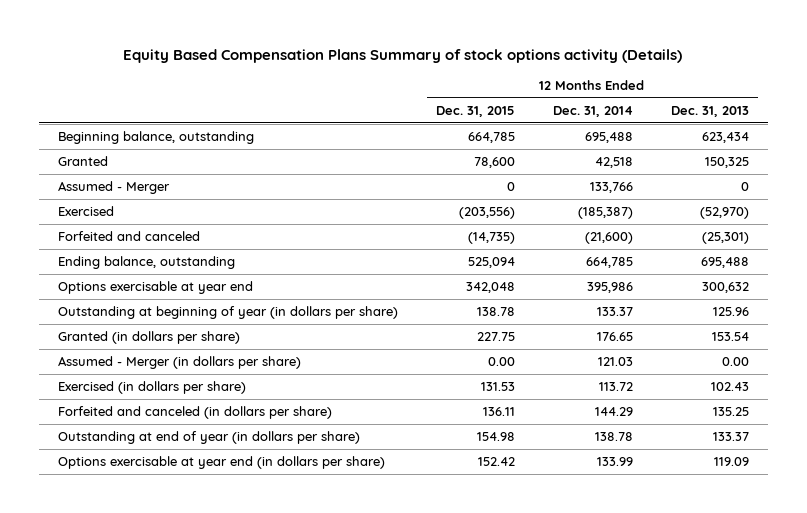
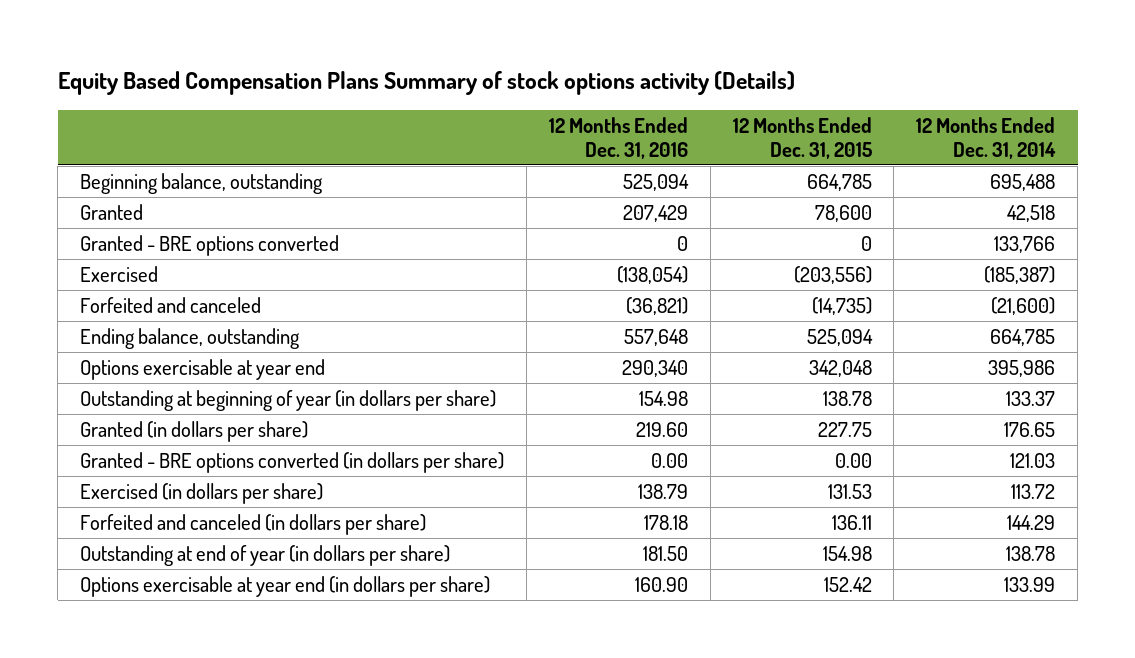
[670,105,749,117] Dec. 31, 2013 -> none
none -> [548,116,688,159] 12 Months Ended Dec. 31, 2016
[58,181,171,195] Assumed - Merger -> [80,234,340,256] Granted - BRE options converted
[58,356,302,370] Assumed - Merger (in dollars per share) -> [80,451,505,473] Granted - BRE options converted (in dollars per share)

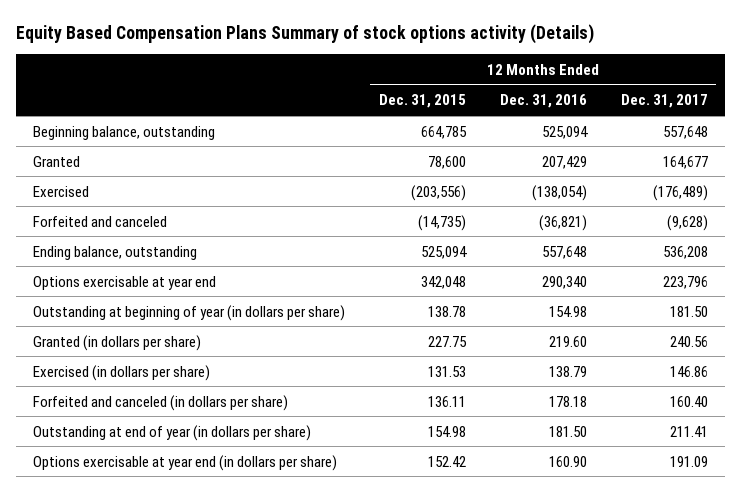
[916,116,1057,159] 12 Months Ended Dec. 31, 2014 -> none
none -> [620,94,708,109] Dec. 31, 2017
[80,234,340,256] Granted - BRE options converted -> none
[80,451,505,473] Granted - BRE options converted (in dollars per share) -> none

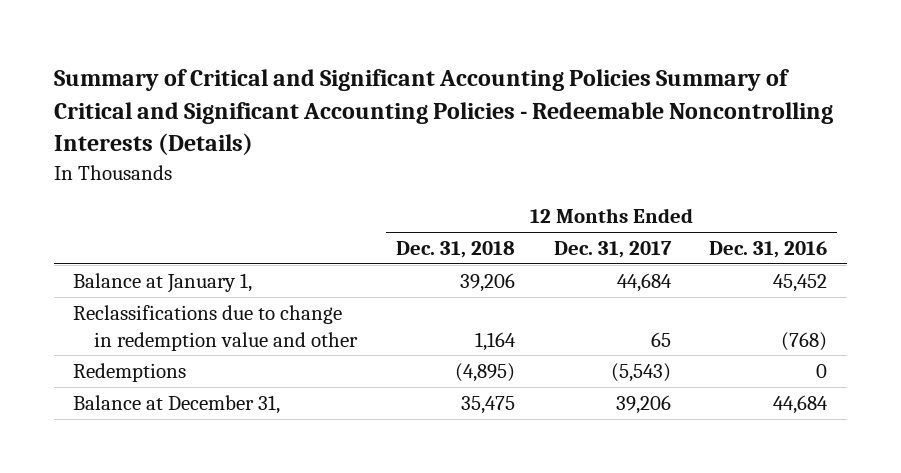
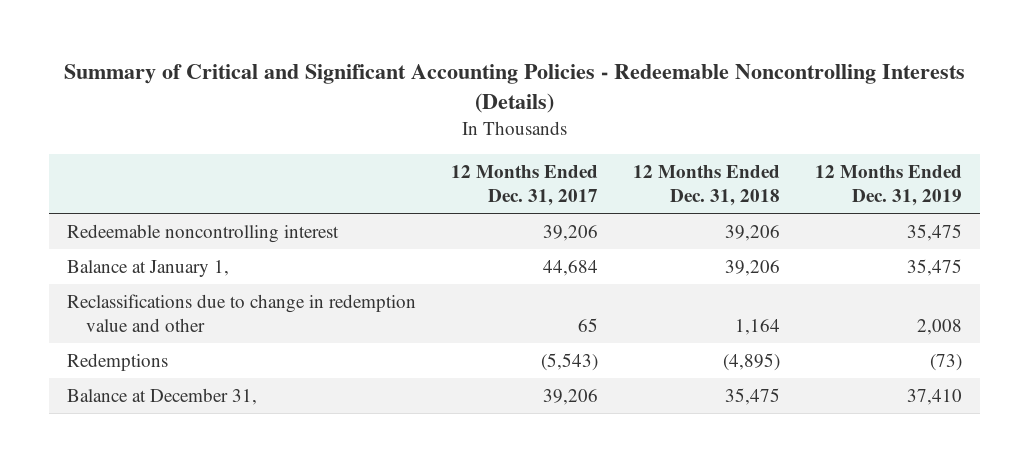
[53,69,833,156] Summary of Critical and Significant Accounting Policies Summary of Critical and Significant Accounting Policies - Redeemable Noncontrolling Interests (Details) -> [63,64,965,113] Summary of Critical and Significant Accounting Policies - Redeemable Noncontrolling Interests (Details)
[709,241,828,259] Dec. 31, 2016 -> none
none -> [815,164,963,207] 12 Months Ended Dec. 31, 2019
none -> [66,223,339,243] Redeemable noncontrolling interest

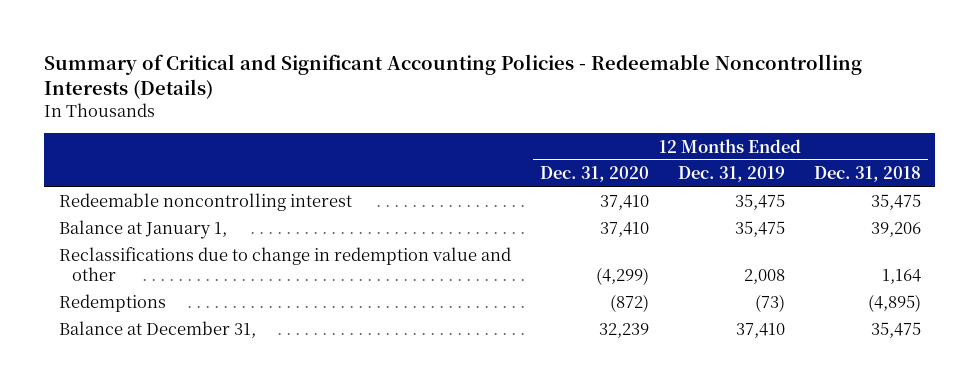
[450,164,598,207] 12 Months Ended Dec. 31, 2017 -> none
none -> [539,166,649,183] Dec. 31, 2020
[725,224,781,241] 39,206 -> [870,194,921,211] 35,475

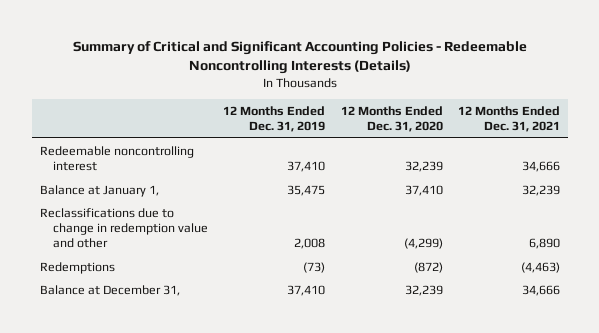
[813,166,921,183] Dec. 31, 2018 -> none
none -> [457,105,560,133] 12 Months Ended Dec. 31, 2021
[599,195,649,211] 37,410 -> [404,161,443,173] 32,239
[734,194,785,211] 35,475 -> [287,161,326,173] 37,410

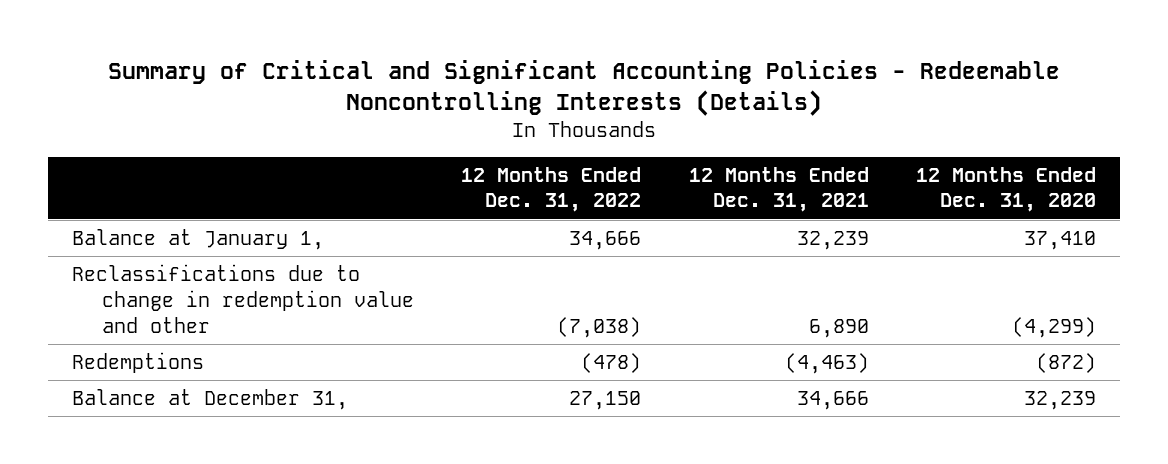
[223,105,326,133] 12 Months Ended Dec. 31, 2019 -> none
none -> [461,166,642,213] 12 Months Ended Dec. 31, 2022
[39,145,194,172] Redeemable noncontrolling interest -> none

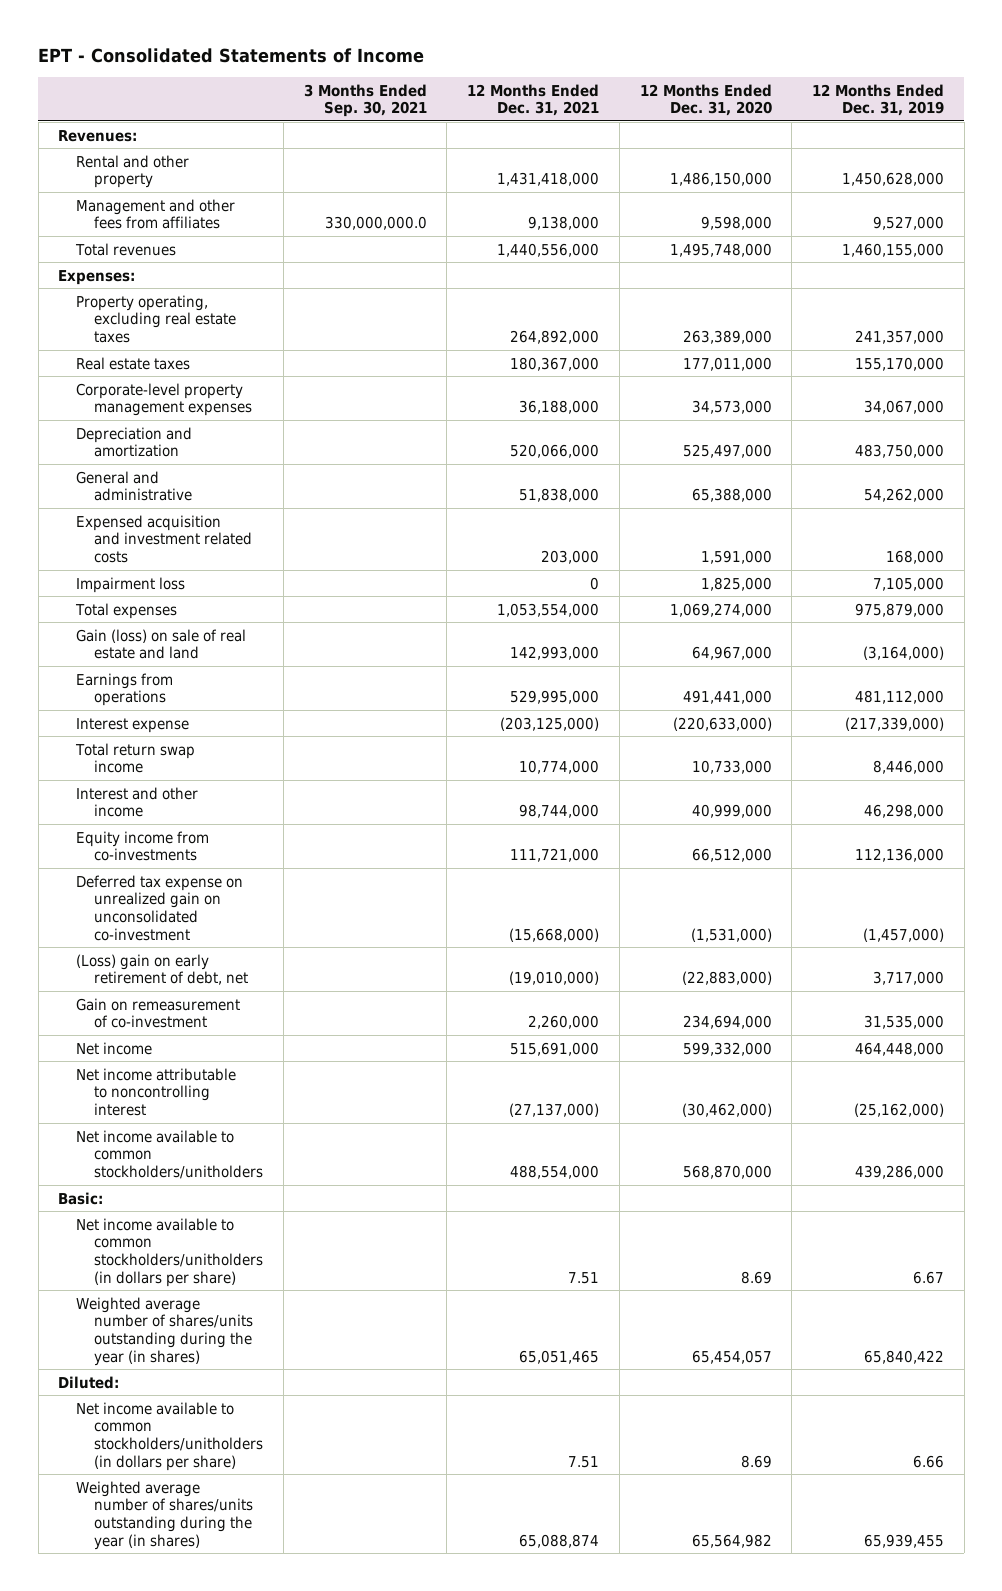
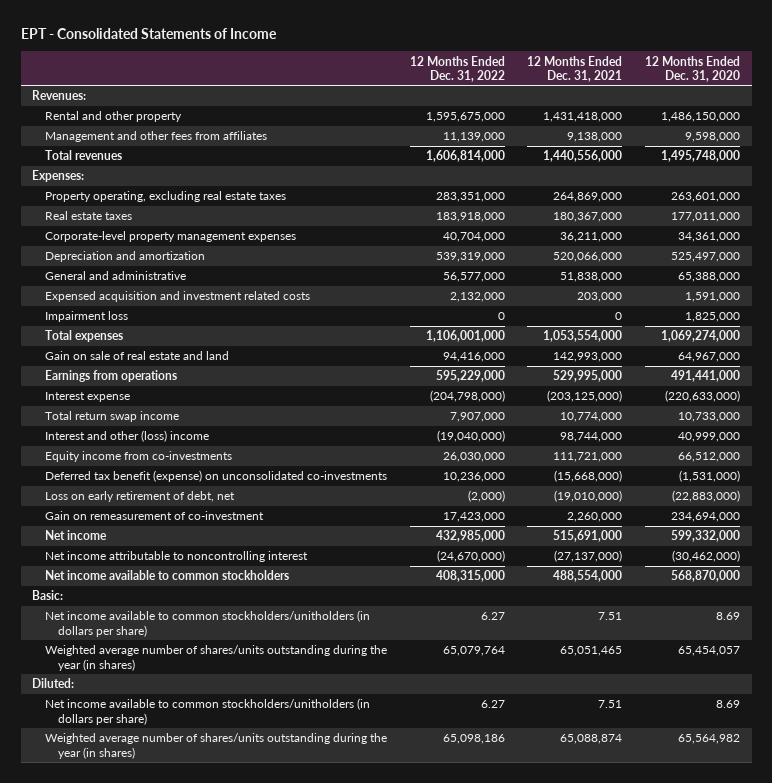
[303,83,427,118] 3 Months Ended Sep. 30, 2021 -> none
[811,83,944,117] 12 Months Ended Dec. 31, 2019 -> none
none -> [409,55,505,82] 12 Months Ended Dec. 31, 2022
[510,329,600,344] 264,892,000 -> [553,192,623,203] 264,869,000
[682,329,772,344] 263,389,000 -> [671,192,741,203] 263,601,000
[519,400,600,415] 36,188,000 -> [560,232,623,243] 36,211,000
[691,400,772,415] 34,573,000 -> [678,232,741,243] 34,361,000
[76,628,247,660] Gain (loss) on sale of real estate and land -> [45,351,230,361] Gain on sale of real estate and land
[76,786,199,818] Interest and other income -> [45,430,210,443] Interest and other (loss) income
[76,874,244,941] Deferred tax expense on unrealized gain on unconsolidated co-investment -> [45,470,388,483] Deferred tax benefit (expense) on unconsolidated co-investments
[76,953,249,986] (Loss) gain on early retirement of debt, net -> [45,491,236,503] Loss on early retirement of debt, net
[76,1129,264,1179] Net income available to common stockholders/unitholders -> [45,570,290,581] Net income available to common stockholders

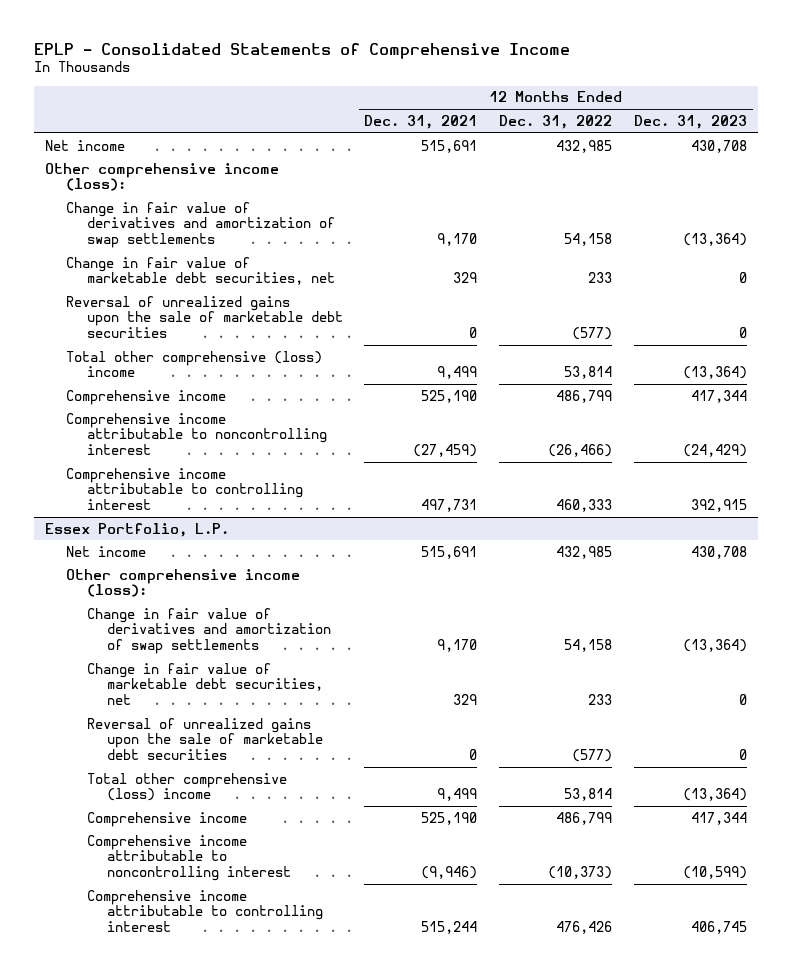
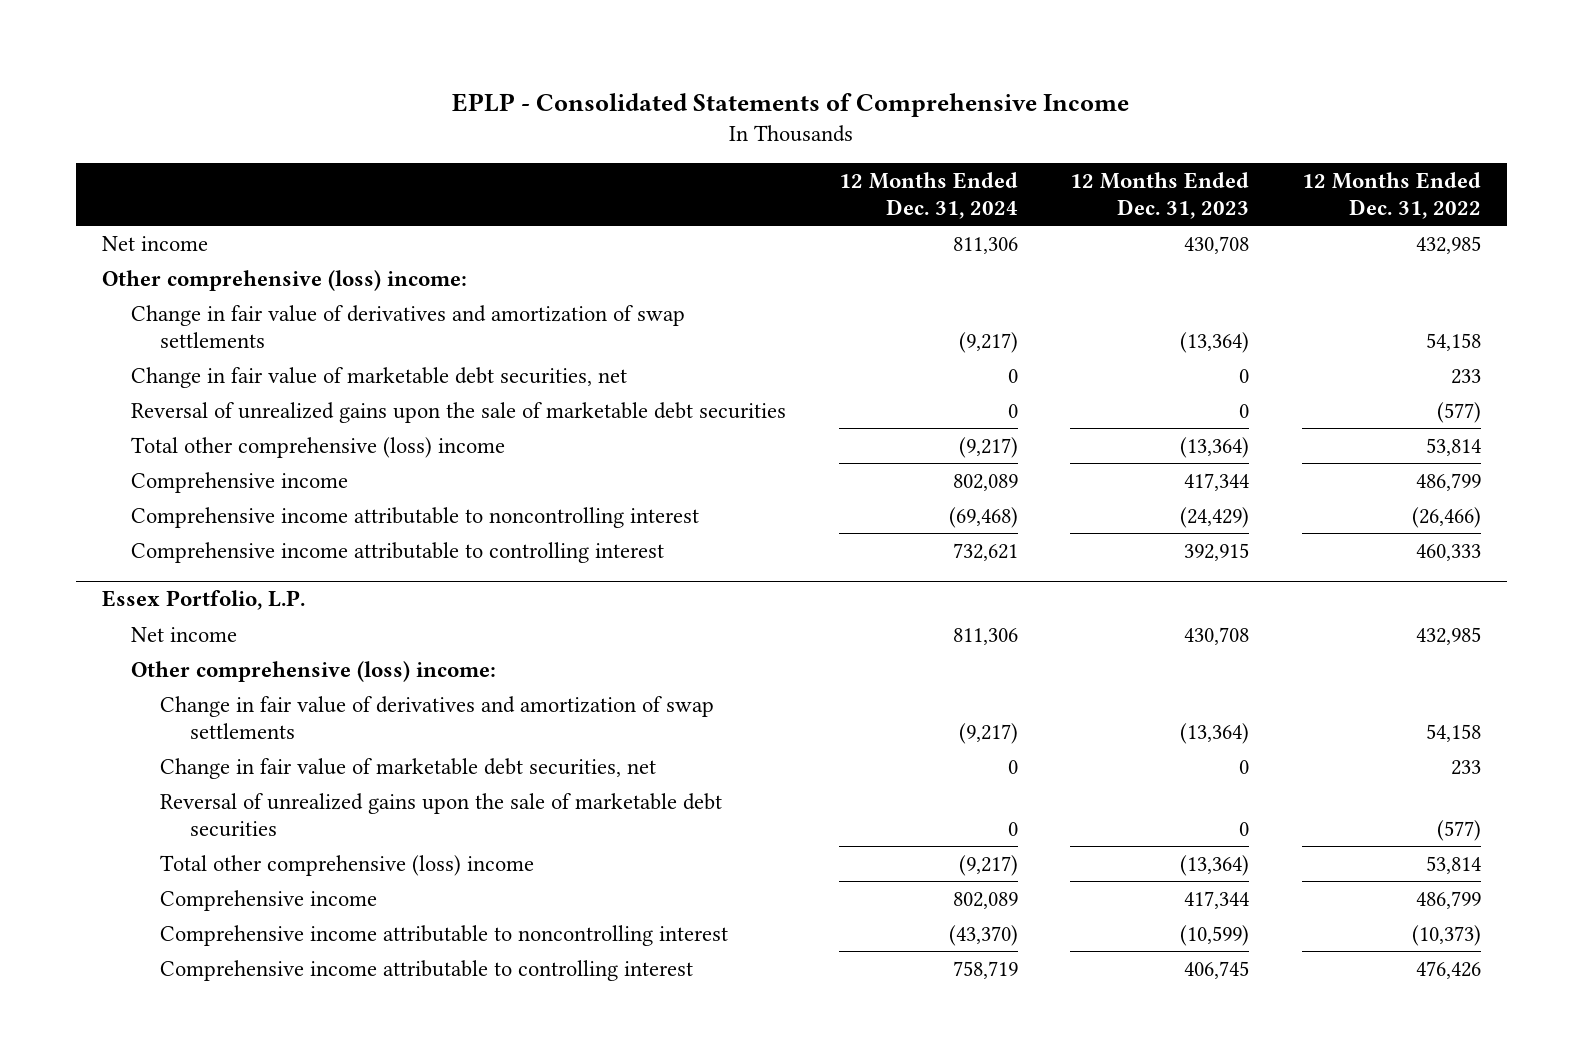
[364,114,478,129] Dec. 31, 2021 -> none
none -> [838,171,1018,220] 12 Months Ended Dec. 31, 2024
[44,162,279,192] Other comprehensive income (loss): -> [102,269,468,291] Other comprehensive (loss) income:
[65,568,300,598] Other comprehensive income (loss): -> [131,660,497,682] Other comprehensive (loss) income:

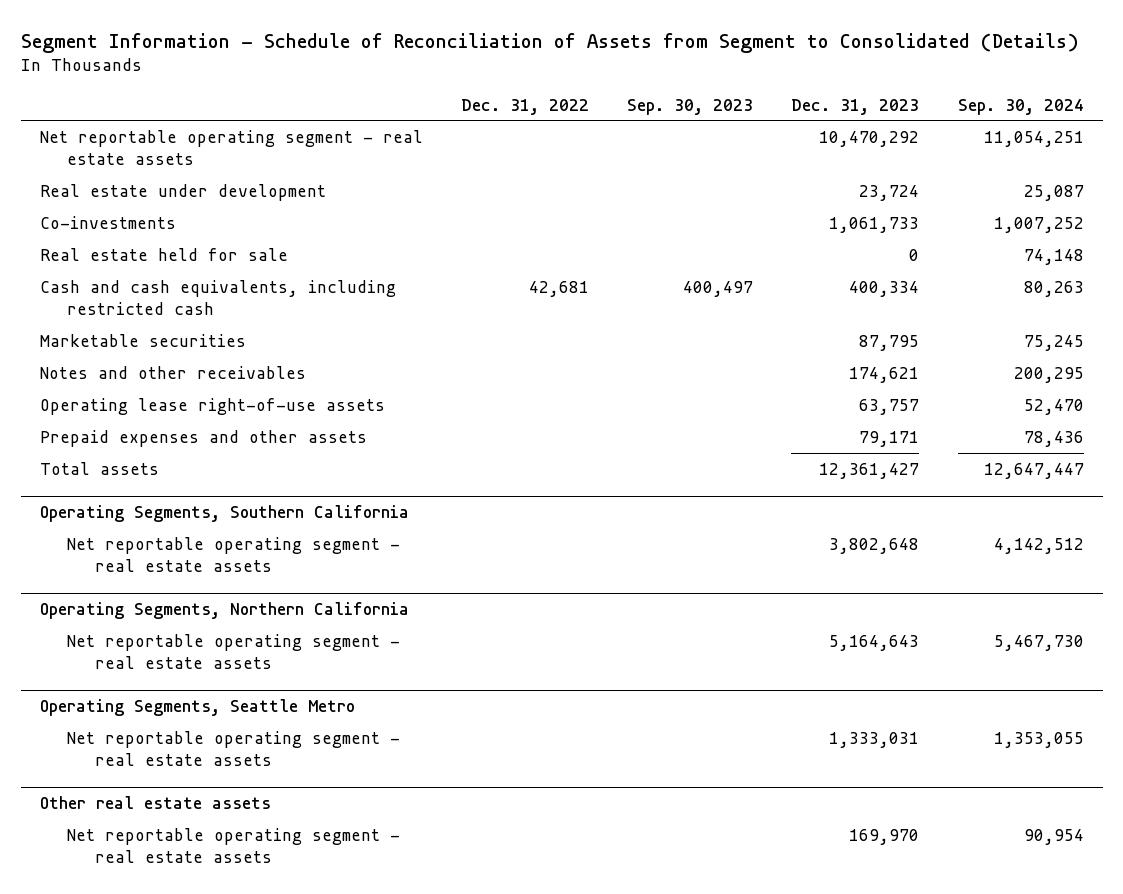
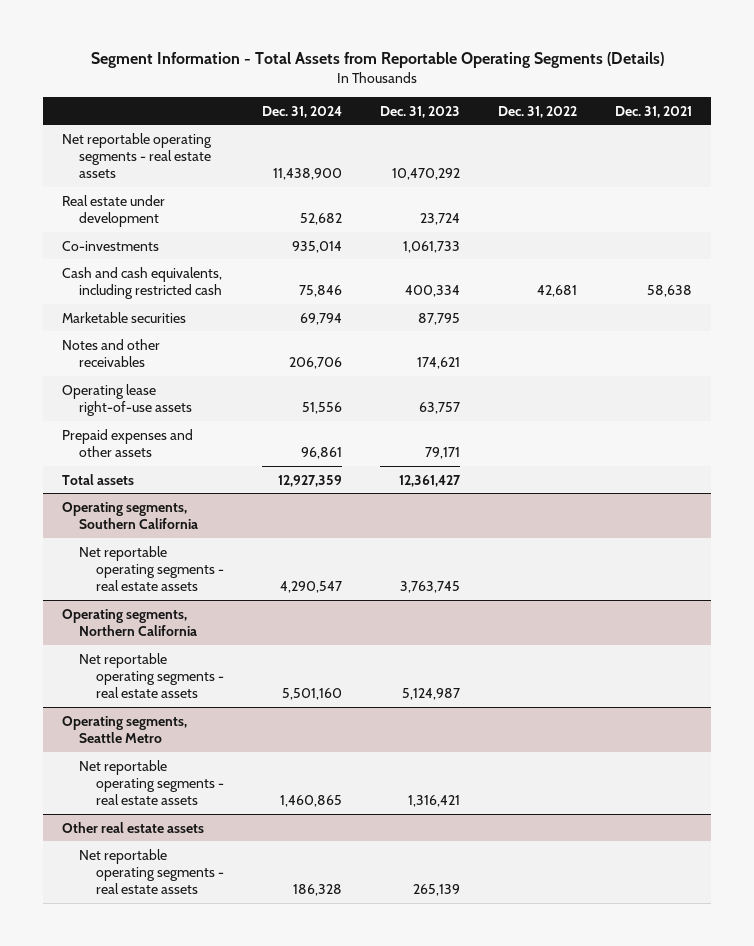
[20,32,1079,53] Segment Information - Schedule of Reconciliation of Assets from Segment to Consolidated (Details) -> [90,52,664,69] Segment Information - Total Assets from Reportable Operating Segments (Details)
[627,98,754,115] Sep. 30, 2023 -> none
[957,98,1084,115] Sep. 30, 2024 -> none
none -> [262,105,343,118] Dec. 31, 2024
none -> [615,105,693,118] Dec. 31, 2021
[39,129,423,166] Net reportable operating segment - real estate assets -> [61,132,212,178] Net reportable operating segments - real estate assets
[39,247,288,261] Real estate held for sale -> none
[39,504,409,522] Operating Segments, Southern California -> [61,501,198,529] Operating segments, Southern California
[67,536,401,573] Net reportable operating segment - real estate assets -> [78,545,225,591] Net reportable operating segments - real estate assets
[829,537,920,554] 3,802,648 -> [400,580,461,593] 3,763,745
[39,601,409,619] Operating Segments, Northern California -> [61,608,197,636] Operating segments, Northern California
[67,633,401,670] Net reportable operating segment - real estate assets -> [78,652,225,698] Net reportable operating segments - real estate assets
[829,634,920,651] 5,164,643 -> [402,687,461,700] 5,124,987
[39,698,355,716] Operating Segments, Seattle Metro -> [61,715,187,743] Operating segments, Seattle Metro
[67,730,401,767] Net reportable operating segment - real estate assets -> [78,759,225,805] Net reportable operating segments - real estate assets
[829,731,920,748] 1,333,031 -> [408,794,461,807] 1,316,421
[67,827,401,864] Net reportable operating segment - real estate assets -> [78,848,225,894] Net reportable operating segments - real estate assets
[849,828,920,845] 169,970 -> [413,883,461,896] 265,139

